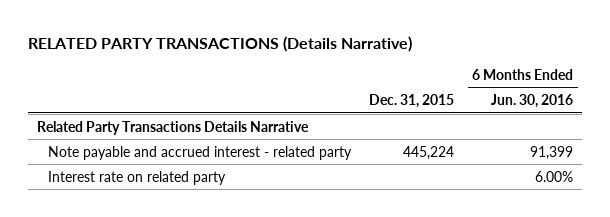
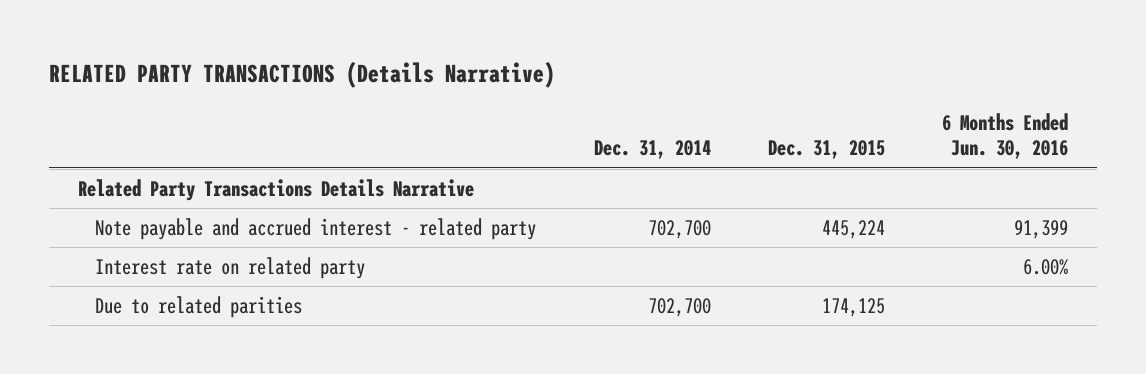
none -> [593,140,711,160] Dec. 31, 2014
none -> [95,296,303,319] Due to related parities

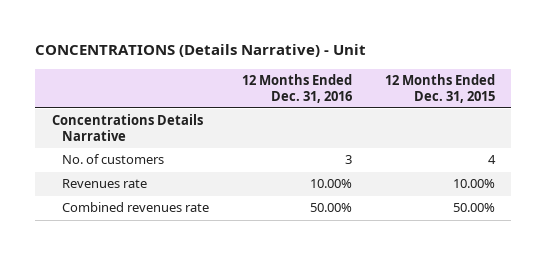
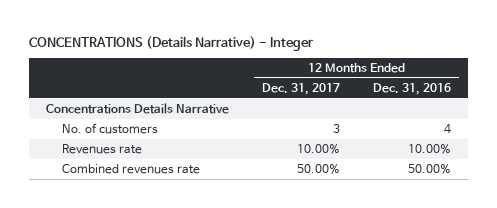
[34,44,366,58] CONCENTRATIONS (Details Narrative) - Unit -> [29,36,314,52] CONCENTRATIONS (Details Narrative) - Integer
[384,74,495,103] 12 Months Ended Dec. 31, 2015 -> none
none -> [262,82,341,95] Dec. 31, 2017
[344,155,352,165] 3 -> [444,123,452,134] 4

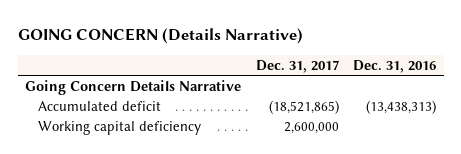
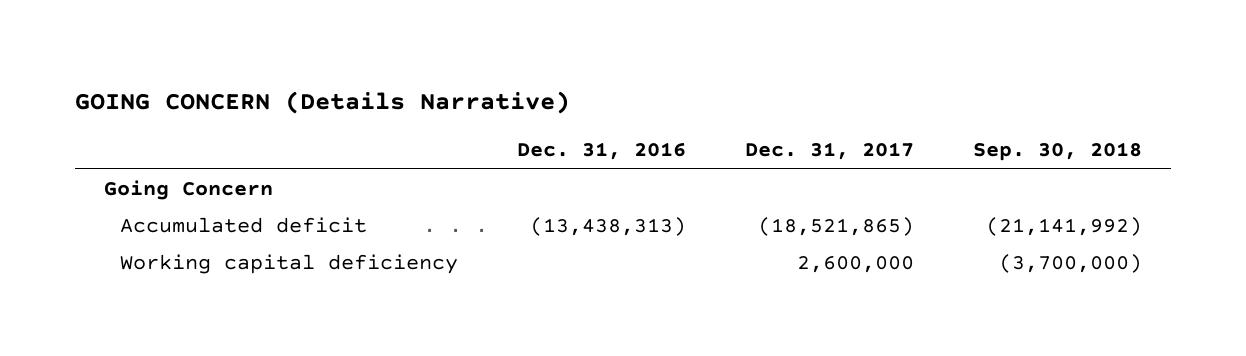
none -> [972,142,1142,162] Sep. 30, 2018
[25,79,242,95] Going Concern Details Narrative -> [104,180,274,201] Going Concern

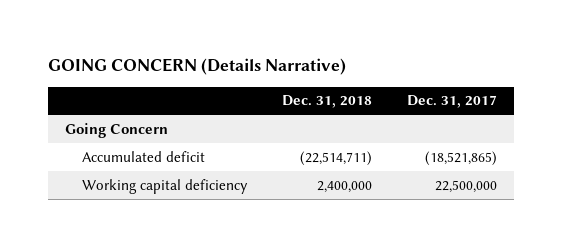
[517,142,687,161] Dec. 31, 2016 -> none
[972,142,1142,162] Sep. 30, 2018 -> none
none -> [282,95,373,109] Dec. 31, 2018
[796,256,914,274] 2,600,000 -> [434,179,497,193] 22,500,000

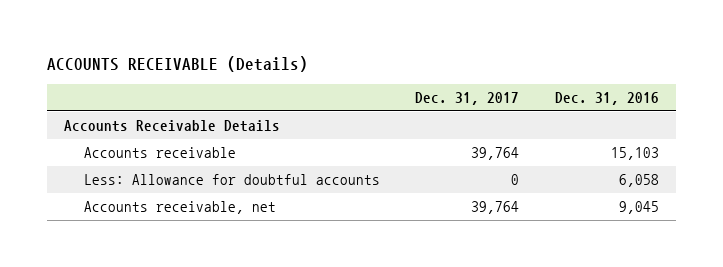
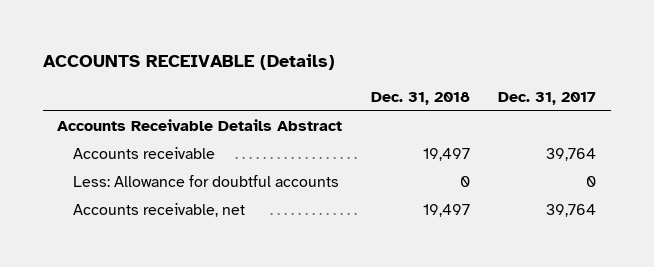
[554,91,659,105] Dec. 31, 2016 -> none
none -> [370,92,470,106] Dec. 31, 2018
[64,119,281,132] Accounts Receivable Details -> [57,119,343,132] Accounts Receivable Details Abstract

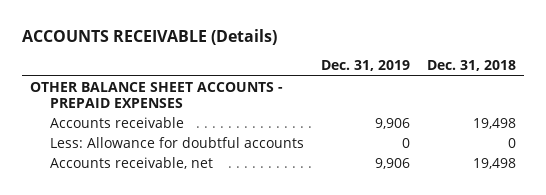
[498,92,597,106] Dec. 31, 2017 -> none
none -> [320,60,410,72] Dec. 31, 2019
[57,119,343,132] Accounts Receivable Details Abstract -> none
none -> [30,81,284,109] OTHER BALANCE SHEET ACCOUNTS - PREPAID EXPENSES
[422,148,470,162] 19,497 -> [472,117,516,129] 19,498
[422,204,470,218] 19,497 -> [472,157,516,169] 19,498

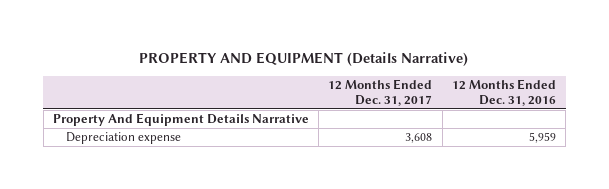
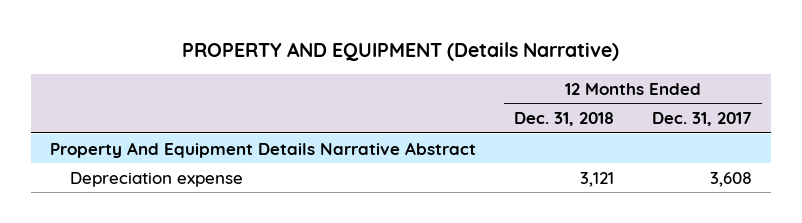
[451,78,556,106] 12 Months Ended Dec. 31, 2016 -> none
none -> [514,112,615,127] Dec. 31, 2018
[52,113,309,127] Property And Equipment Details Narrative -> [49,141,476,158] Property And Equipment Details Narrative Abstract

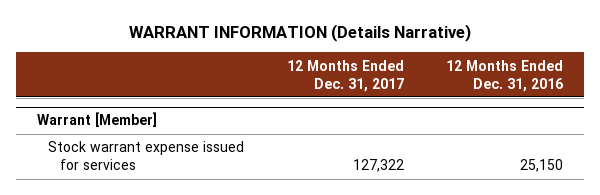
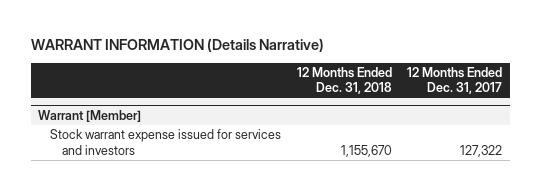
[446,59,564,92] 12 Months Ended Dec. 31, 2016 -> none
none -> [296,66,392,95] 12 Months Ended Dec. 31, 2018
[48,141,245,171] Stock warrant expense issued for services -> [50,129,282,155] Stock warrant expense issued for services and investors

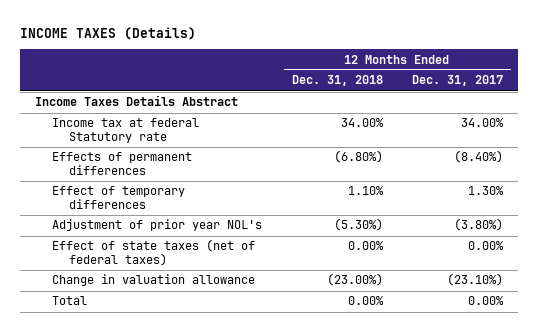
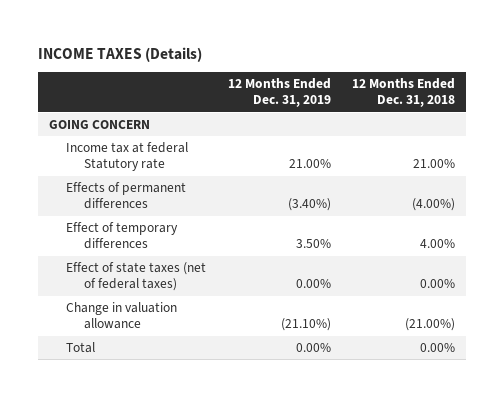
[412,75,504,87] Dec. 31, 2017 -> none
none -> [227,78,331,108] 12 Months Ended Dec. 31, 2019
[35,95,239,107] Income Taxes Details Abstract -> none
[52,219,263,232] Adjustment of prior year NOL's -> none
none -> [48,120,150,130] GOING CONCERN
[340,118,384,128] 34.00% -> [413,159,456,169] 21.00%
[333,150,383,164] (6.80%) -> [412,198,456,212] (4.00%)
[347,186,384,196] 1.10% -> [420,239,456,249] 4.00%
[326,273,383,287] (23.00%) -> [405,318,456,332] (21.00%)

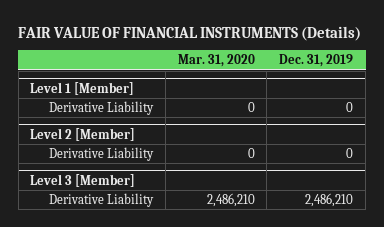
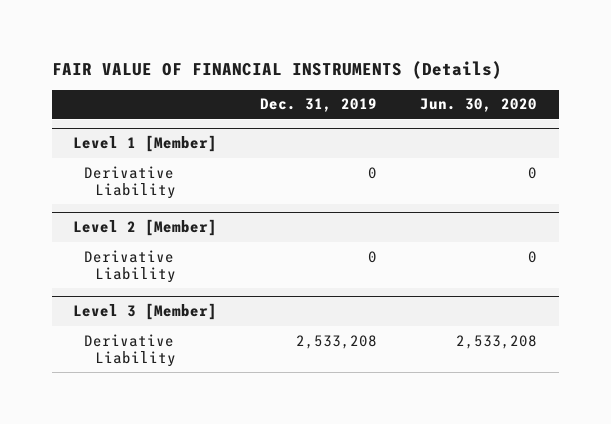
[177,54,255,68] Mar. 31, 2020 -> none
none -> [420,98,538,113] Jun. 30, 2020
[305,192,354,207] 2,486,210 -> [296,334,378,349] 2,533,208

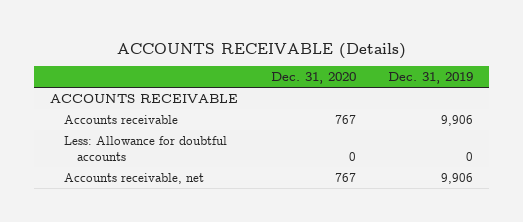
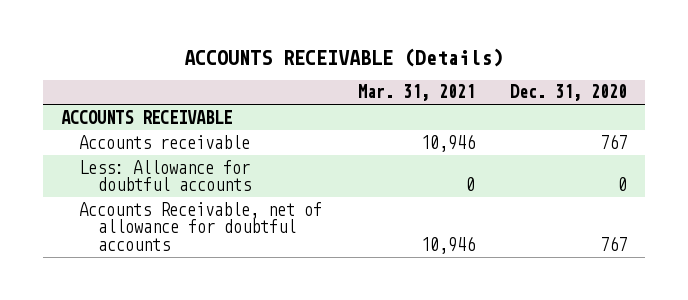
[388,72,474,85] Dec. 31, 2019 -> none
none -> [357,84,475,102] Mar. 31, 2021
[63,172,204,184] Accounts receivable, net -> [79,201,323,251] Accounts Receivable, net of allowance for doubtful accounts

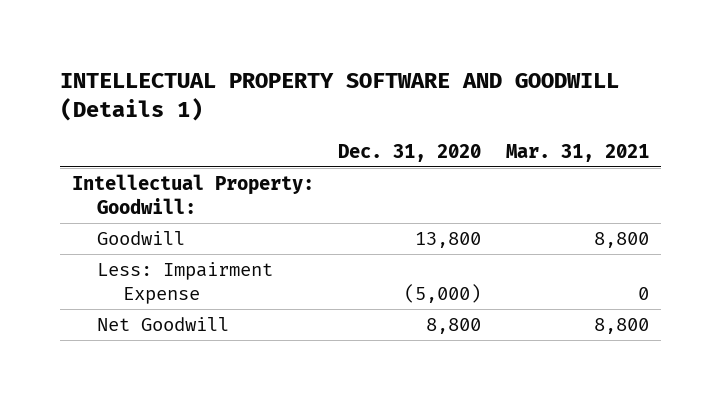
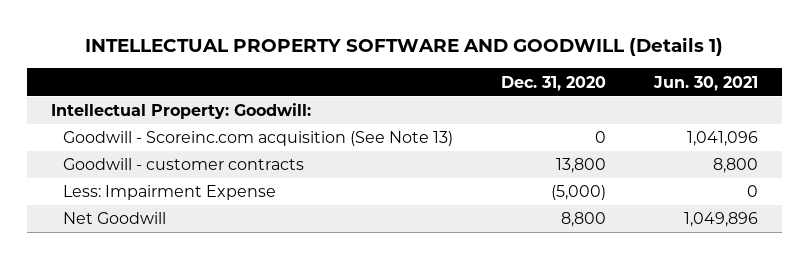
[505,143,649,162] Mar. 31, 2021 -> none
none -> [652,75,758,91] Jun. 30, 2021
none -> [63,131,454,147] Goodwill - Scoreinc.com acquisition (See Note 13)
[97,230,186,245] Goodwill -> [63,158,305,171] Goodwill - customer contracts

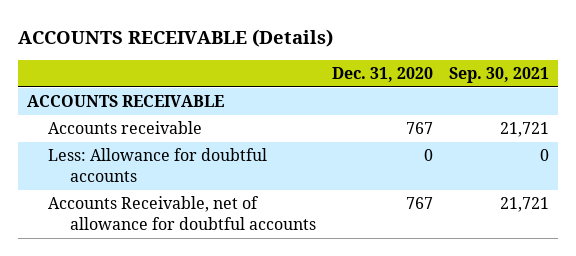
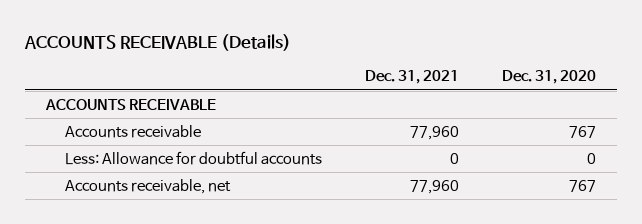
[449,67,550,84] Sep. 30, 2021 -> none
none -> [364,70,459,85] Dec. 31, 2021
[48,196,316,230] Accounts Receivable, net of allowance for doubtful accounts -> [64,178,231,194] Accounts receivable, net

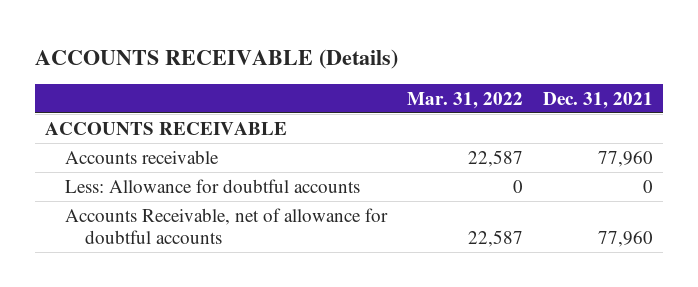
[501,70,596,85] Dec. 31, 2020 -> none
none -> [407,91,524,109] Mar. 31, 2022
[64,178,231,194] Accounts receivable, net -> [64,207,388,245] Accounts Receivable, net of allowance for doubtful accounts

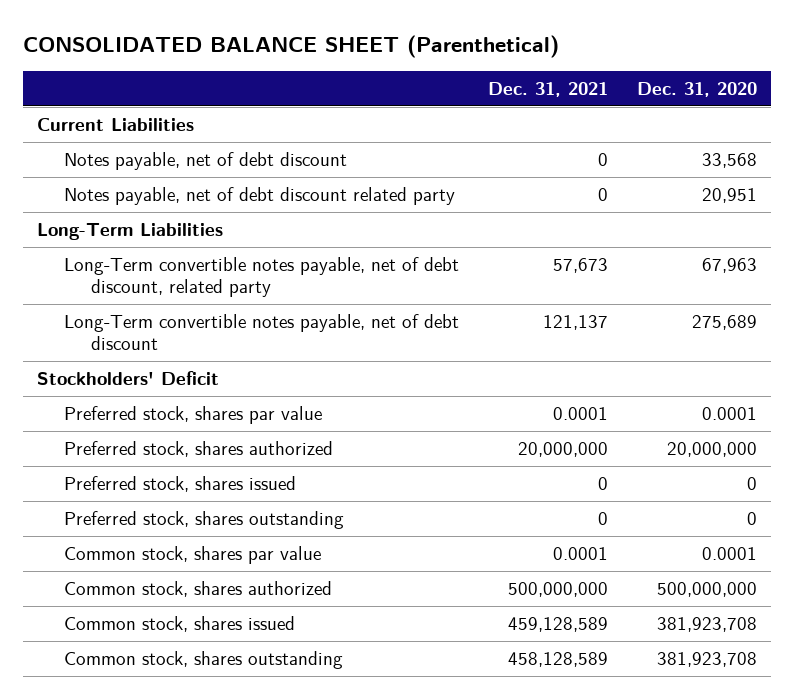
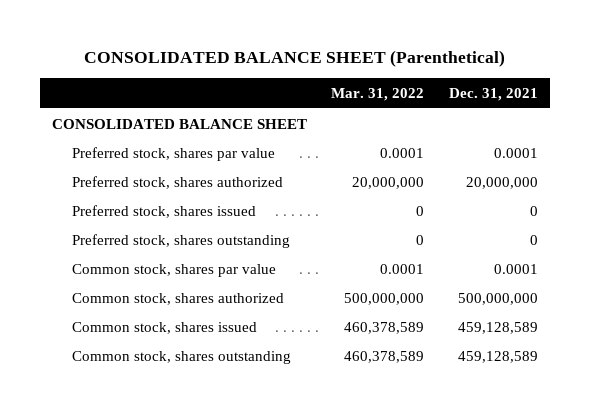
[636,81,757,97] Dec. 31, 2020 -> none
none -> [331,87,425,101] Mar. 31, 2022
[37,118,195,132] Current Liabilities -> none
[64,152,348,171] Notes payable, net of debt discount -> none
[64,187,456,206] Notes payable, net of debt discount related party -> none
[37,223,224,241] Long-Term Liabilities -> none
[64,257,460,297] Long-Term convertible notes payable, net of debt discount, related party -> none
[64,314,460,350] Long-Term convertible notes payable, net of debt discount -> none
[37,371,220,386] Stockholders' Deficit -> none
none -> [51,118,307,129] CONSOLIDATED BALANCE SHEET
[507,652,608,668] 458,128,589 -> [458,350,539,363] 459,128,589

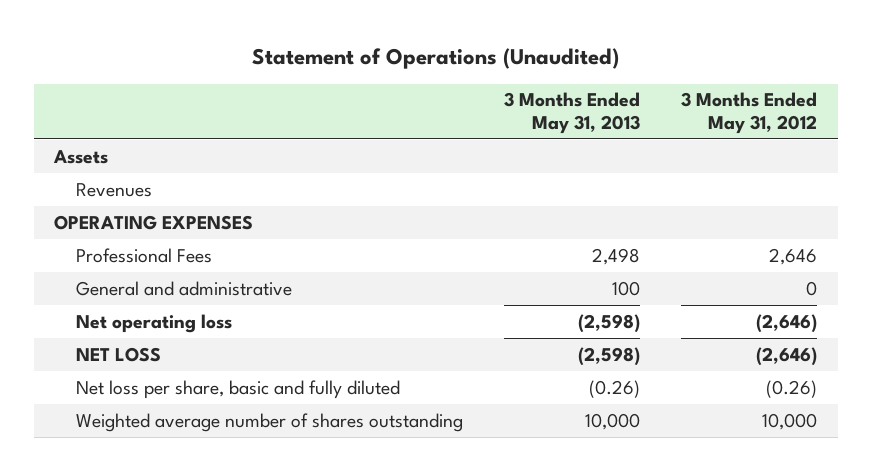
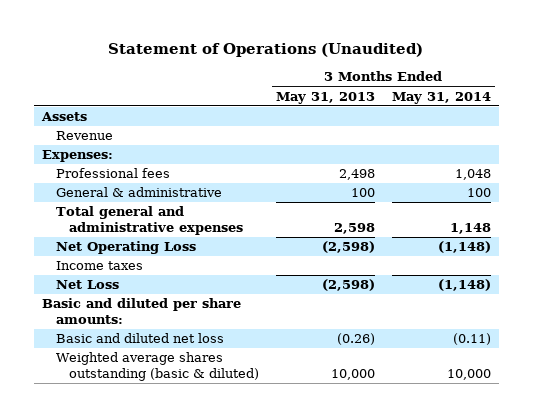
[681,92,818,134] 3 Months Ended May 31, 2012 -> none
none -> [391,91,491,104] May 31, 2014
[75,182,152,197] Revenues -> [55,131,113,141] Revenue
[54,214,254,230] OPERATING EXPENSES -> [42,150,114,163] Expenses:
[75,247,212,263] Professional Fees -> [55,168,170,179] Professional fees
[75,280,292,296] General and administrative -> [55,187,222,198] General & administrative
none -> [55,206,244,236] Total general and administrative expenses
[75,313,232,333] Net operating loss -> [55,241,196,255] Net Operating Loss
none -> [55,261,143,271] Income taxes
[75,346,161,362] NET LOSS -> [55,280,119,290] Net Loss
none -> [42,298,242,325] Basic and diluted per share amounts:
[75,379,400,399] Net loss per share, basic and fully diluted -> [55,333,224,344] Basic and diluted net loss
[75,412,463,432] Weighted average number of shares outstanding -> [55,352,260,382] Weighted average shares outstanding (basic & diluted)

